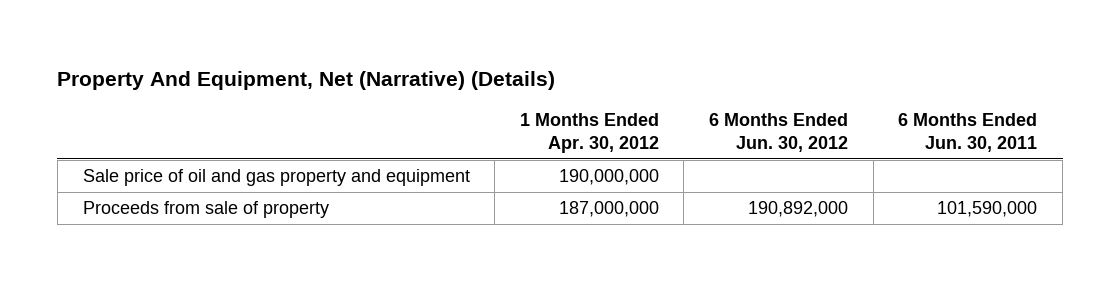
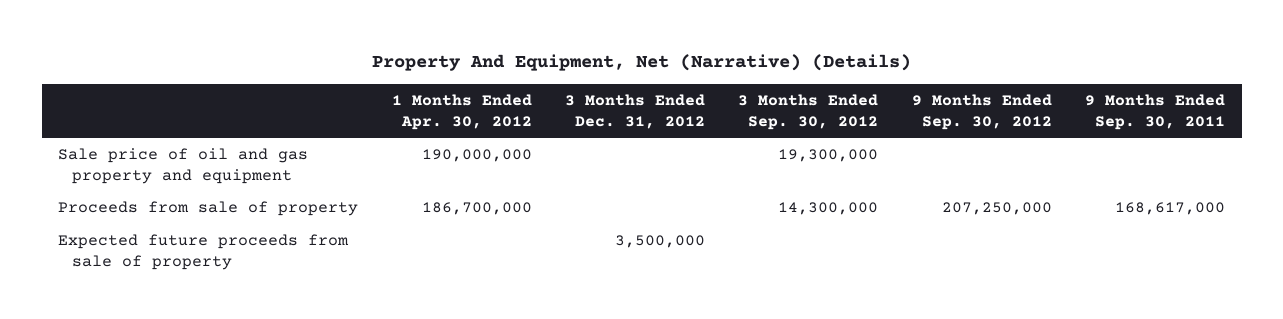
[709,113,849,153] 6 Months Ended Jun. 30, 2012 -> none
[898,113,1038,153] 6 Months Ended Jun. 30, 2011 -> none
none -> [564,94,705,129] 3 Months Ended Dec. 31, 2012
none -> [738,94,879,130] 3 Months Ended Sep. 30, 2012
none -> [911,94,1052,130] 9 Months Ended Sep. 30, 2012
none -> [1084,94,1225,130] 9 Months Ended Sep. 30, 2011
[558,201,659,218] 187,000,000 -> [421,202,532,216] 186,700,000
none -> [58,234,350,270] Expected future proceeds from sale of property

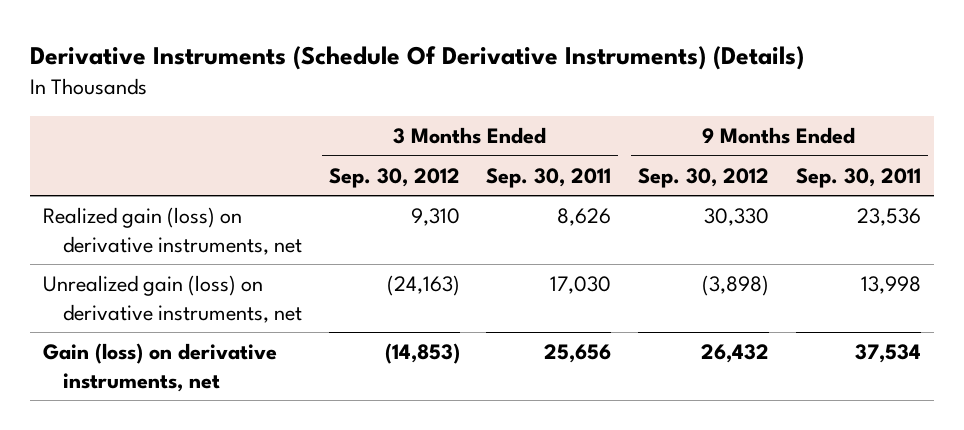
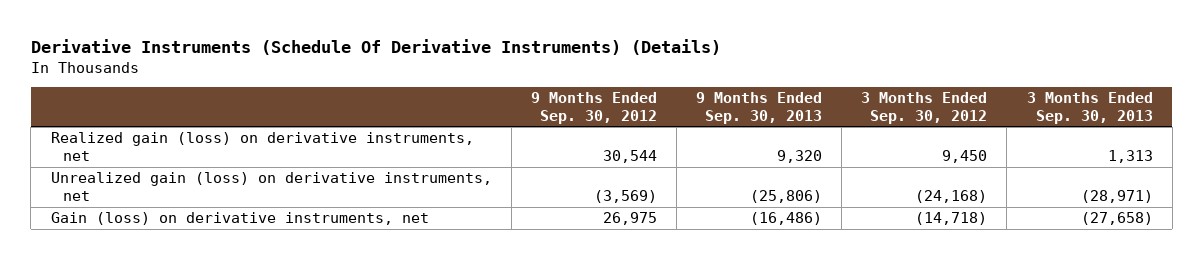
[486,167,612,188] Sep. 30, 2011 -> none
[795,167,921,188] Sep. 30, 2011 -> none
none -> [696,92,823,124] 9 Months Ended Sep. 30, 2013
none -> [1026,92,1153,124] 3 Months Ended Sep. 30, 2013
[410,208,460,227] 9,310 -> [942,149,988,163] 9,450
[704,208,770,227] 30,330 -> [602,149,657,163] 30,544
[386,275,460,297] (24,163) -> [915,189,988,203] (24,168)
[702,275,770,297] (3,898) -> [593,189,657,203] (3,569)
[384,343,460,365] (14,853) -> [915,212,988,226] (14,718)
[701,344,770,364] 26,432 -> [602,212,657,226] 26,975

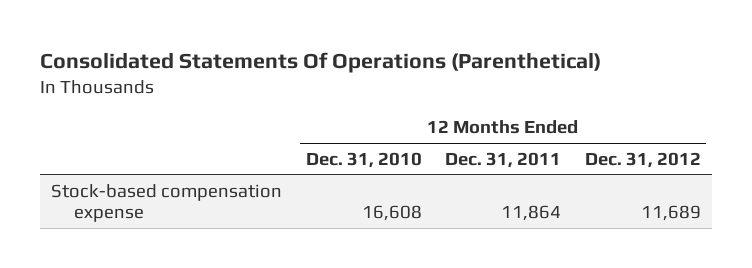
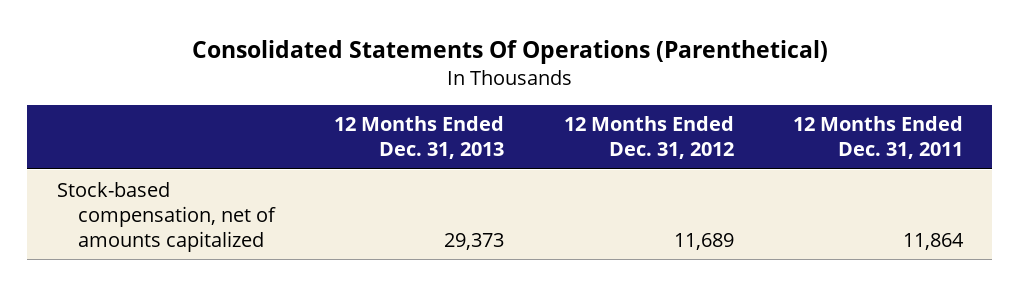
[305,151,422,168] Dec. 31, 2010 -> none
none -> [334,116,505,160] 12 Months Ended Dec. 31, 2013
[51,183,283,223] Stock-based compensation expense -> [56,181,277,252] Stock-based compensation, net of amounts capitalized

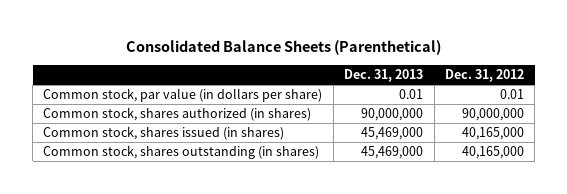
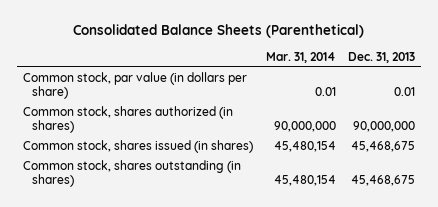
[445,69,525,83] Dec. 31, 2012 -> none
none -> [265,52,336,64] Mar. 31, 2014
[361,127,424,141] 45,469,000 -> [350,140,415,152] 45,468,675
[361,146,424,160] 45,469,000 -> [350,175,415,187] 45,468,675

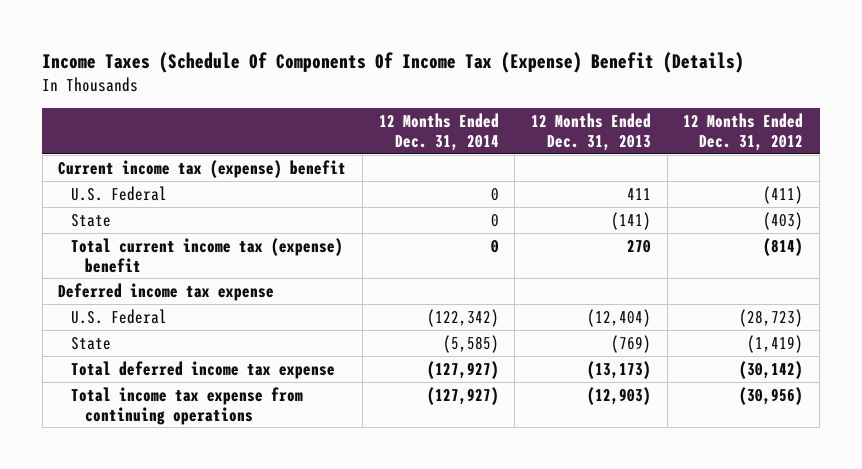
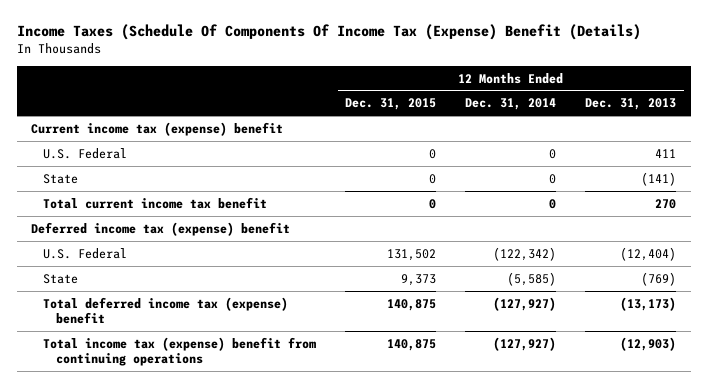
[683,112,804,151] 12 Months Ended Dec. 31, 2012 -> none
none -> [345,98,437,111] Dec. 31, 2015
[71,237,344,273] Total current income tax (expense) benefit -> [43,196,268,209] Total current income tax benefit
[58,282,275,301] Deferred income tax expense -> [31,221,291,236] Deferred income tax (expense) benefit
[71,360,336,379] Total deferred income tax expense -> [43,296,289,324] Total deferred income tax (expense) benefit
[71,386,304,425] Total income tax expense from continuing operations -> [43,336,317,366] Total income tax (expense) benefit from continuing operations

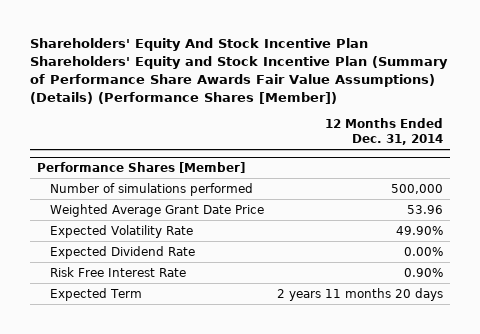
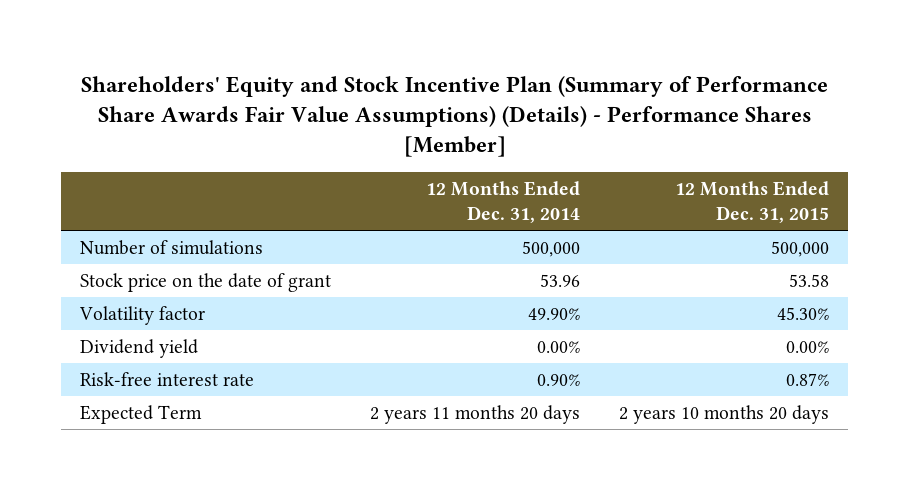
[30,38,449,104] Shareholders' Equity And Stock Incentive Plan Shareholders' Equity and Stock Incentive Plan (Summary of Performance Share Awards Fair Value Assumptions) (Details) (Performance Shares [Member]) -> [80,75,828,158] Shareholders' Equity and Stock Incentive Plan (Summary of Performance Share Awards Fair Value Assumptions) (Details) - Performance Shares [Member]
none -> [674,181,829,223] 12 Months Ended Dec. 31, 2015
[36,162,245,174] Performance Shares [Member] -> none
[50,182,254,196] Number of simulations performed -> [80,240,264,256] Number of simulations
[50,203,265,217] Weighted Average Grant Date Price -> [80,273,332,293] Stock price on the date of grant
[50,224,194,238] Expected Volatility Rate -> [79,306,206,326] Volatility factor
[50,245,196,259] Expected Dividend Rate -> [80,339,199,359] Dividend yield
[50,266,187,277] Risk Free Interest Rate -> [80,372,255,387] Risk-free interest rate

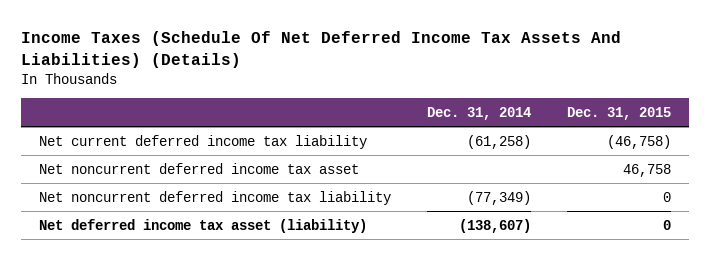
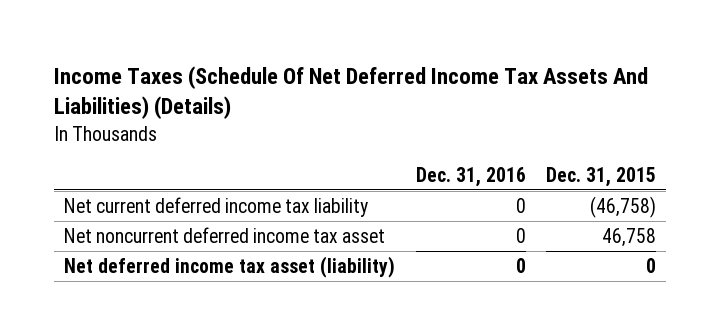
[427,106,532,120] Dec. 31, 2014 -> none
none -> [415,166,526,187] Dec. 31, 2016
[39,190,392,205] Net noncurrent deferred income tax liability -> none

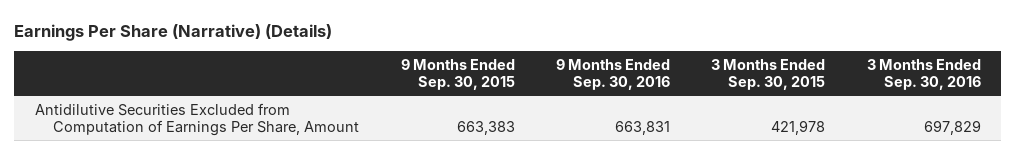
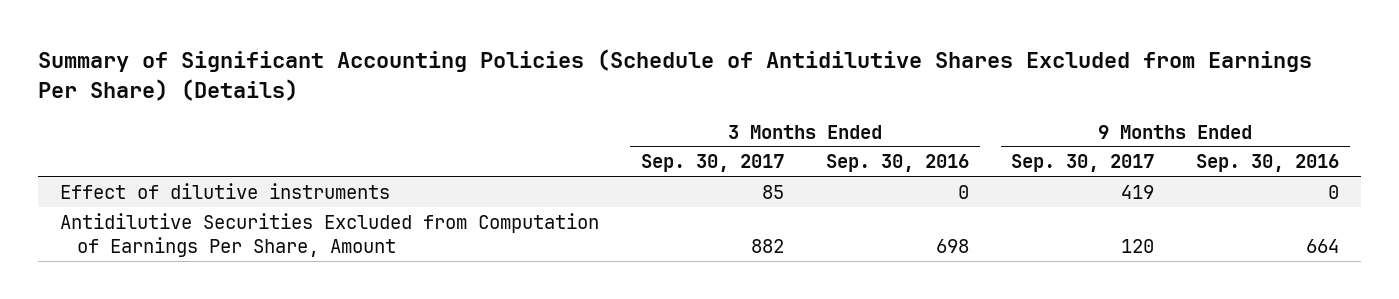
[14,23,333,41] Earnings Per Share (Narrative) (Details) -> [38,49,1313,101] Summary of Significant Accounting Policies (Schedule of Antidilutive Shares Excluded from Earnings Per Share) (Details)
[400,58,515,90] 9 Months Ended Sep. 30, 2015 -> none
[711,58,826,90] 3 Months Ended Sep. 30, 2015 -> none
none -> [640,154,784,173] Sep. 30, 2017
none -> [1011,154,1155,173] Sep. 30, 2017
none -> [59,182,390,199] Effect of dilutive instruments
[614,121,670,136] 663,831 -> [1306,239,1340,254] 664
[923,120,981,136] 697,829 -> [935,239,969,254] 698

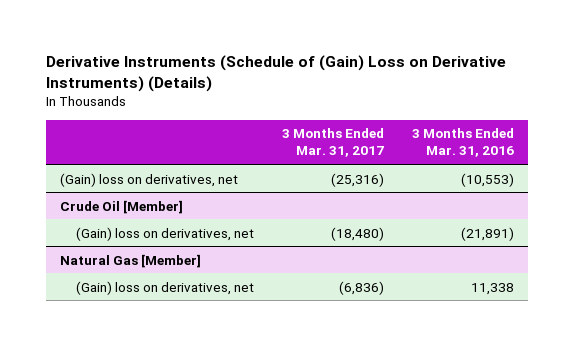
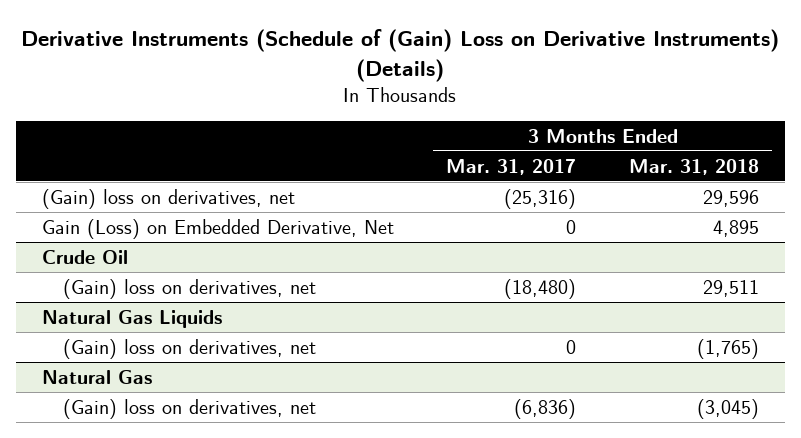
[412,128,515,158] 3 Months Ended Mar. 31, 2016 -> none
none -> [629,158,760,175] Mar. 31, 2018
none -> [41,218,394,239] Gain (Loss) on Embedded Derivative, Net
[60,199,184,214] Crude Oil [Member] -> [41,249,128,264] Crude Oil
none -> [41,309,222,328] Natural Gas Liquids
none -> [62,338,316,359] (Gain) loss on derivatives, net
[60,253,202,268] Natural Gas [Member] -> [41,369,152,384] Natural Gas

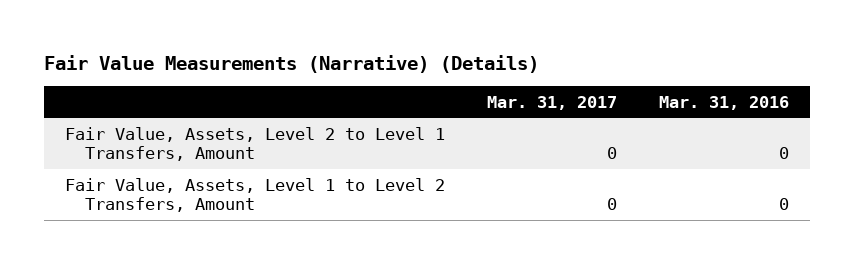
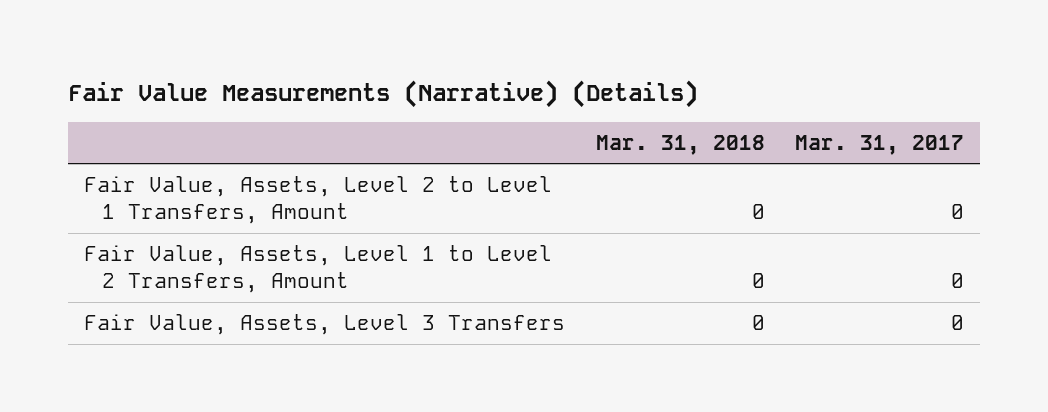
[659,95,790,110] Mar. 31, 2016 -> none
none -> [595,134,765,155] Mar. 31, 2018
none -> [83,314,565,336] Fair Value, Assets, Level 3 Transfers

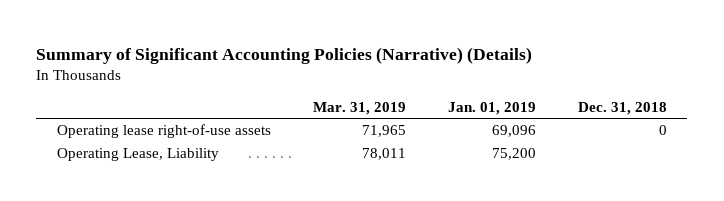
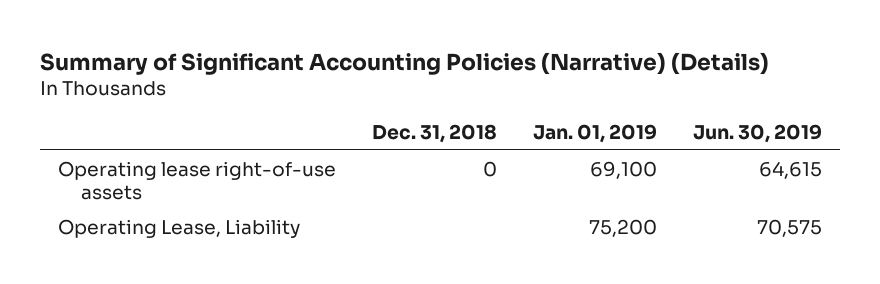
[312,101,406,115] Mar. 31, 2019 -> none
none -> [692,123,822,143] Jun. 30, 2019
[491,125,536,138] 69,096 -> [590,160,658,179] 69,100

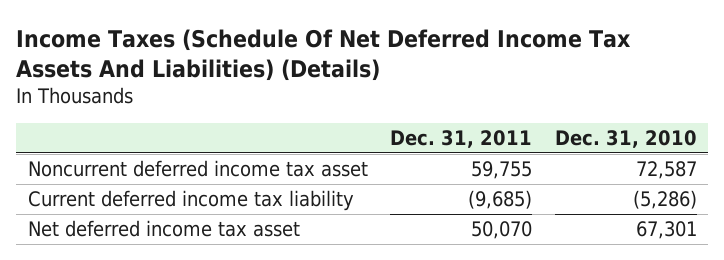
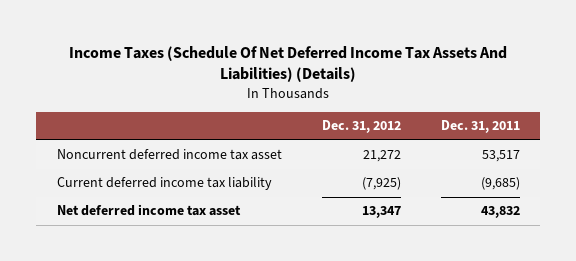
[554,129,697,148] Dec. 31, 2010 -> none
none -> [321,120,401,134] Dec. 31, 2012
[471,161,533,180] 59,755 -> [481,150,520,163] 53,517
[471,221,533,240] 50,070 -> [480,206,520,219] 43,832

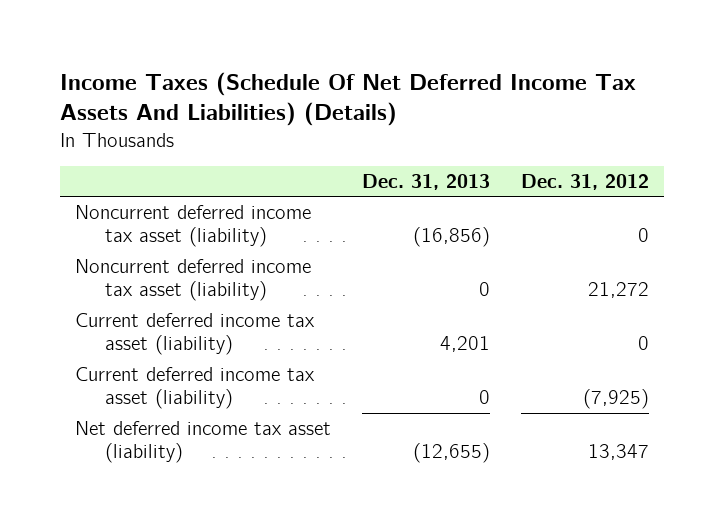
[440,120,520,134] Dec. 31, 2011 -> none
none -> [361,174,490,191] Dec. 31, 2013
none -> [75,204,312,248] Noncurrent deferred income tax asset (liability)
[56,149,282,161] Noncurrent deferred income tax asset -> [75,258,312,302] Noncurrent deferred income tax asset (liability)
none -> [75,312,316,356] Current deferred income tax asset (liability)
[56,177,272,191] Current deferred income tax liability -> [75,366,316,410] Current deferred income tax asset (liability)
[56,204,241,217] Net deferred income tax asset -> [75,420,332,464] Net deferred income tax asset (liability)

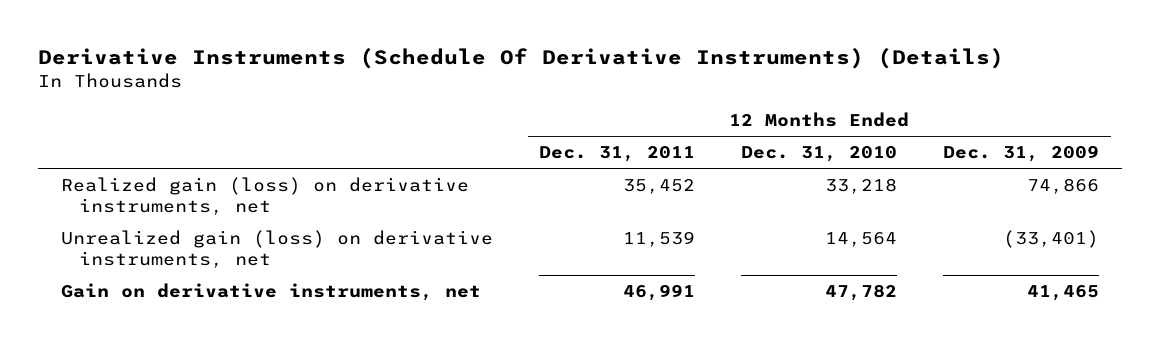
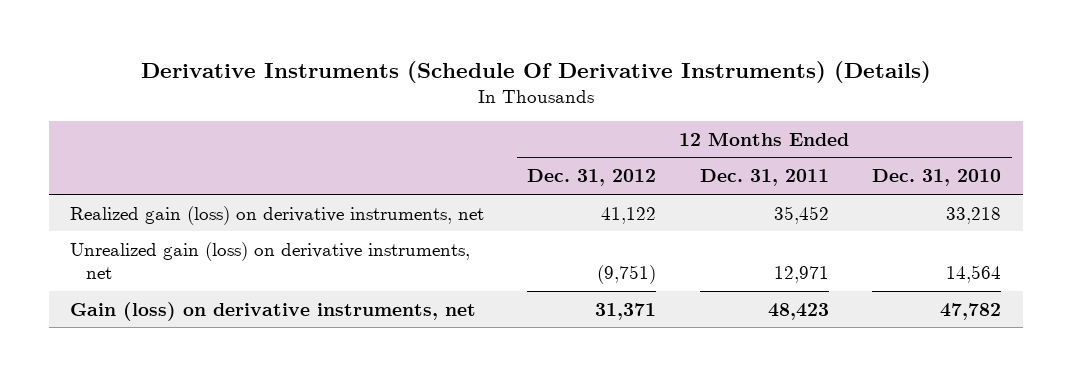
[943,145,1100,163] Dec. 31, 2009 -> none
none -> [527,169,657,187] Dec. 31, 2012
[623,230,696,247] 11,539 -> [773,266,829,284] 12,971
[61,282,482,301] Gain on derivative instruments, net -> [70,301,477,321] Gain (loss) on derivative instruments, net
[623,283,696,301] 46,991 -> [767,302,829,320] 48,423

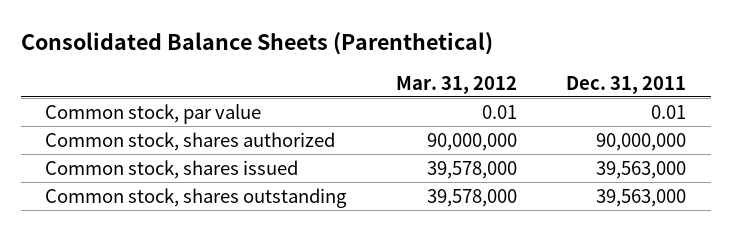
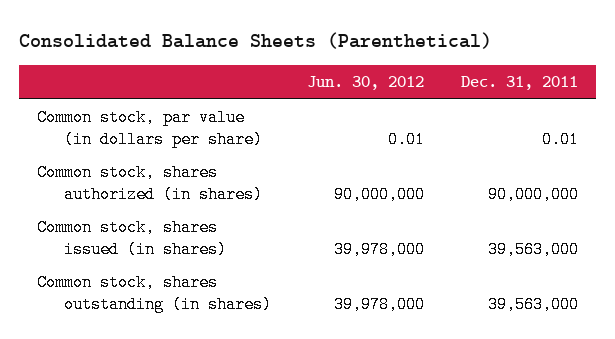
[395,75,517,94] Mar. 31, 2012 -> none
none -> [307,76,425,91] Jun. 30, 2012
[45,104,262,125] Common stock, par value -> [36,109,264,148] Common stock, par value (in dollars per share)
[45,132,336,152] Common stock, shares authorized -> [36,164,264,203] Common stock, shares authorized (in shares)
[45,160,299,180] Common stock, shares issued -> [36,219,228,258] Common stock, shares issued (in shares)
[45,188,348,209] Common stock, shares outstanding -> [36,274,273,313] Common stock, shares outstanding (in shares)

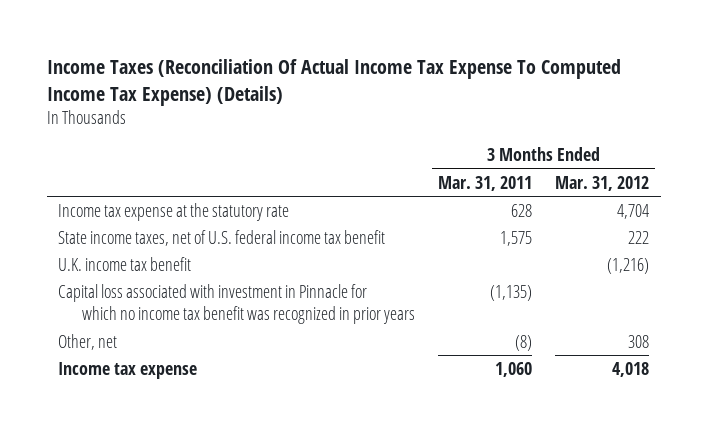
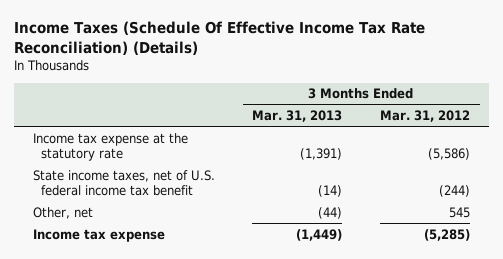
[46,58,621,106] Income Taxes (Reconciliation Of Actual Income Tax Expense To Computed Income Tax Expense) (Details) -> [13,21,425,56] Income Taxes (Schedule Of Effective Income Tax Rate Reconciliation) (Details)
[438,175,533,191] Mar. 31, 2011 -> none
none -> [252,110,343,123] Mar. 31, 2013
[58,256,192,271] U.K. income tax benefit -> none
[58,283,416,325] Capital loss associated with investment in Pinnacle for which no income tax benefit was recognized in prior years -> none
[617,203,650,219] 4,704 -> [428,147,471,160] (5,586)
[628,230,650,244] 222 -> [439,184,471,197] (244)
[628,334,650,348] 308 -> [449,206,471,218] 545
[612,361,650,377] 4,018 -> [424,228,471,241] (5,285)

